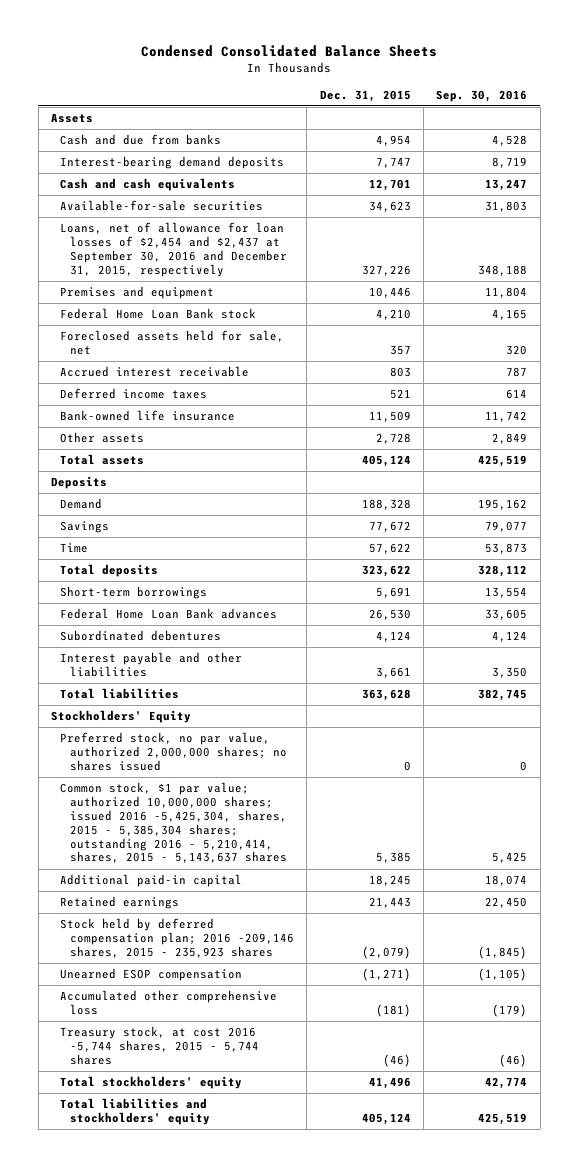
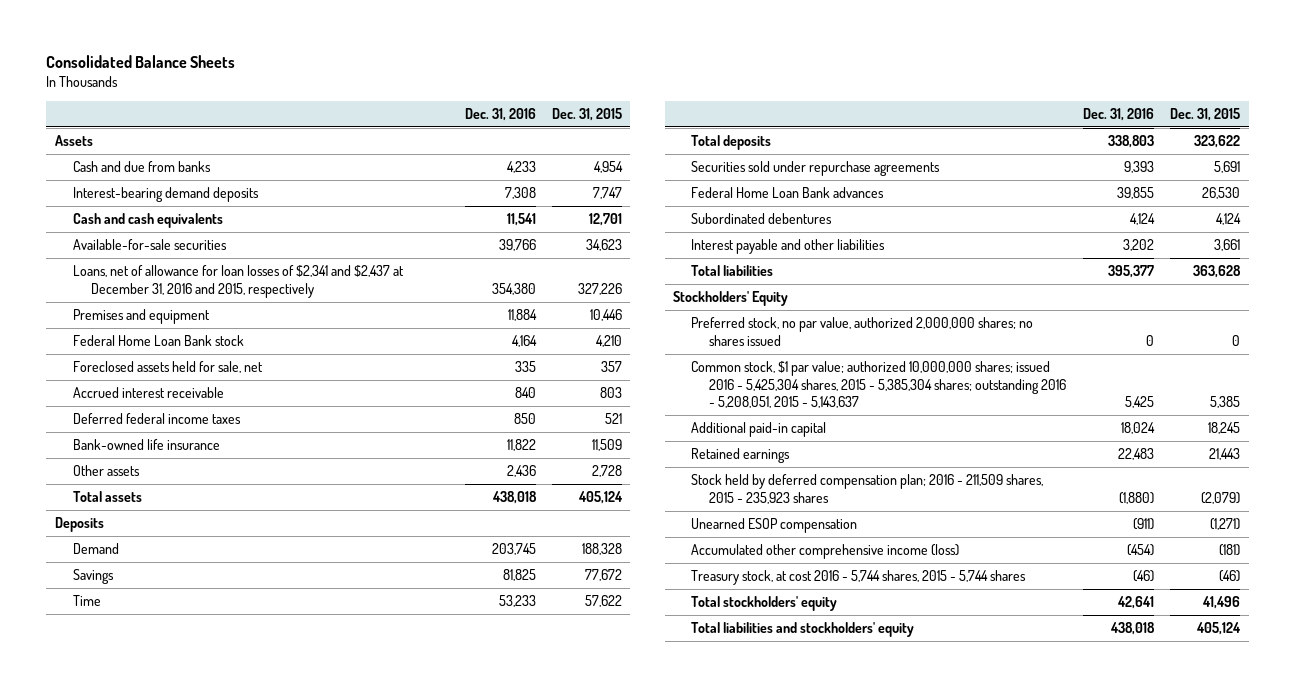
[141,45,438,58] Condensed Consolidated Balance Sheets -> [46,54,236,68] Consolidated Balance Sheets
[436,89,528,102] Sep. 30, 2016 -> none
none -> [464,107,536,121] Dec. 31, 2016
[60,222,288,277] Loans, net of allowance for loan losses of $2,454 and $2,437 at September 30, 2016 and December 31, 2015, respectively -> [72,265,404,298] Loans, net of allowance for loan losses of $2,341 and $2,437 at December 31, 2016 and 2015, respectively
[60,388,208,400] Deferred income taxes -> [72,413,241,425] Deferred federal income taxes
[60,586,208,600] Short-term borrowings -> [691,161,941,177] Securities sold under repurchase agreements
[60,782,288,864] Common stock, $1 par value; authorized 10,000,000 shares; issued 2016 -5,425,304, shares, 2015 - 5,385,304 shares; outstanding 2016 - 5,210,414, shares, 2015 - 5,143,637 shares -> [691,361,1067,409] Common stock, $1 par value; authorized 10,000,000 shares; issued 2016 - 5,425,304 shares, 2015 - 5,385,304 shares; outstanding 2016 - 5,208,051, 2015 - 5,143,637
[60,918,295,958] Stock held by deferred compensation plan; 2016 -209,146 shares, 2015 - 235,923 shares -> [691,474,1044,504] Stock held by deferred compensation plan; 2016 - 211,509 shares, 2015 - 235,923 shares
[60,990,278,1016] Accumulated other comprehensive loss -> [691,544,960,560] Accumulated other comprehensive income (loss)
[60,1026,260,1065] Treasury stock, at cost 2016 -5,744 shares, 2015 - 5,744 shares -> [691,570,1027,586] Treasury stock, at cost 2016 - 5,744 shares, 2015 - 5,744 shares

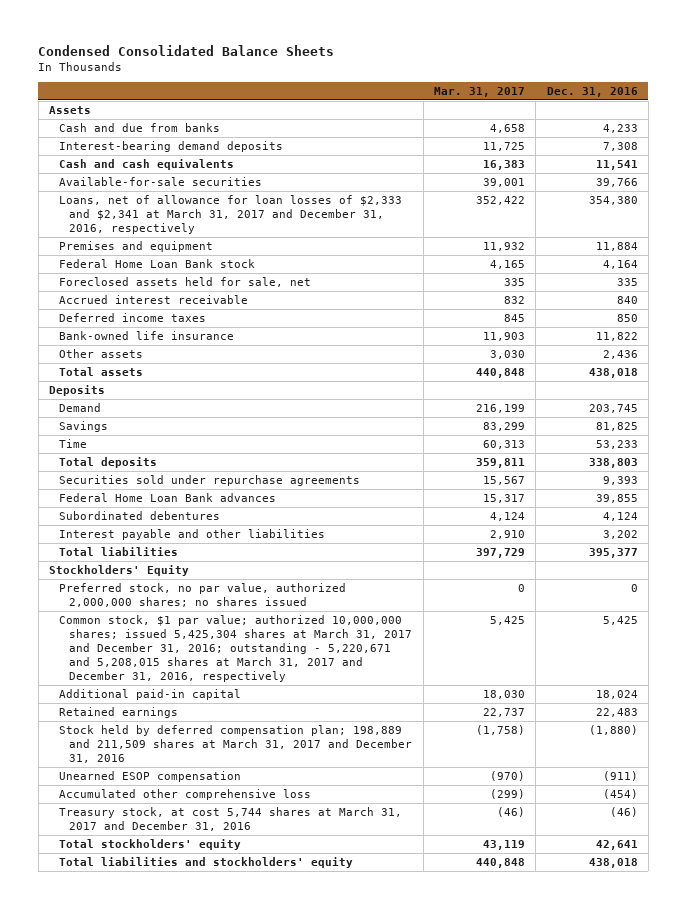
[46,54,236,68] Consolidated Balance Sheets -> [38,44,335,56] Condensed Consolidated Balance Sheets
[552,107,623,121] Dec. 31, 2015 -> none
none -> [433,86,525,97] Mar. 31, 2017
[72,265,404,298] Loans, net of allowance for loan losses of $2,341 and $2,437 at December 31, 2016 and 2015, respectively -> [59,195,403,235] Loans, net of allowance for loan losses of $2,333 and $2,341 at March 31, 2017 and December 31, 2016, respectively
[72,413,241,425] Deferred federal income taxes -> [59,313,207,323] Deferred income taxes
[691,361,1067,409] Common stock, $1 par value; authorized 10,000,000 shares; issued 2016 - 5,425,304 shares, 2015 - 5,385,304 shares; outstanding 2016 - 5,208,051, 2015 - 5,143,637 -> [59,615,413,682] Common stock, $1 par value; authorized 10,000,000 shares; issued 5,425,304 shares at March 31, 2017 and December 31, 2016; outstanding - 5,220,671 and 5,208,015 shares at March 31, 2017 and December 31, 2016, respectively
[691,474,1044,504] Stock held by deferred compensation plan; 2016 - 211,509 shares, 2015 - 235,923 shares -> [59,725,413,764] Stock held by deferred compensation plan; 198,889 and 211,509 shares at March 31, 2017 and December 31, 2016
[691,544,960,560] Accumulated other comprehensive income (loss) -> [59,789,312,801] Accumulated other comprehensive loss
[691,570,1027,586] Treasury stock, at cost 2016 - 5,744 shares, 2015 - 5,744 shares -> [59,807,403,832] Treasury stock, at cost 5,744 shares at March 31, 2017 and December 31, 2016

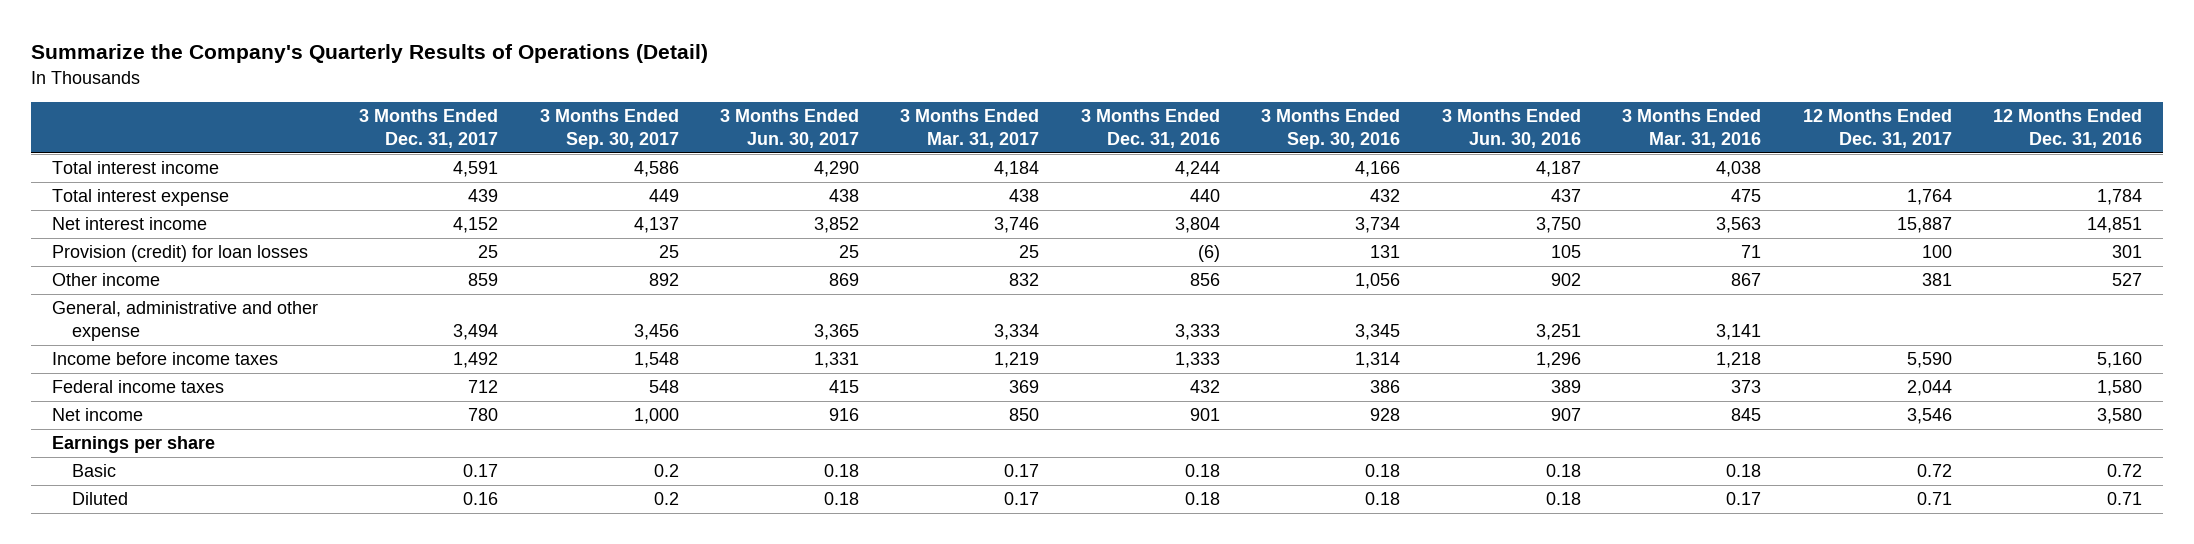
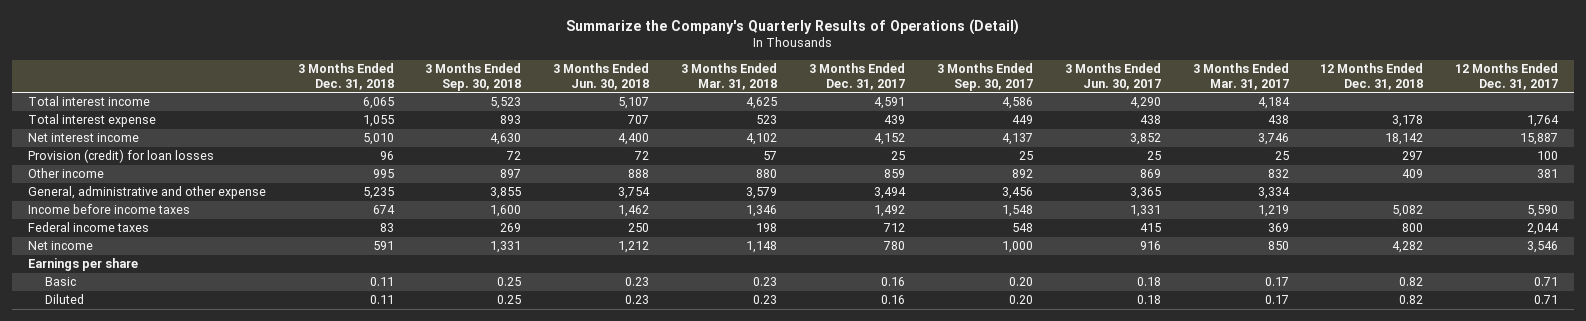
[1080,108,1220,148] 3 Months Ended Dec. 31, 2016 -> none
[1261,108,1401,149] 3 Months Ended Sep. 30, 2016 -> none
[1441,108,1581,148] 3 Months Ended Jun. 30, 2016 -> none
[1622,108,1762,148] 3 Months Ended Mar. 31, 2016 -> none
[1992,108,2142,148] 12 Months Ended Dec. 31, 2016 -> none
none -> [297,63,394,90] 3 Months Ended Dec. 31, 2018
none -> [425,63,522,91] 3 Months Ended Sep. 30, 2018
none -> [553,63,650,90] 3 Months Ended Jun. 30, 2018
none -> [681,63,778,90] 3 Months Ended Mar. 31, 2018
none -> [1320,63,1424,90] 12 Months Ended Dec. 31, 2018
[463,464,499,478] 0.17 -> [880,277,905,287] 0.16
[653,464,679,478] 0.2 -> [1008,277,1033,287] 0.20
[1916,464,1952,478] 0.72 -> [1534,277,1559,287] 0.71
[653,492,679,506] 0.2 -> [1008,295,1033,305] 0.20

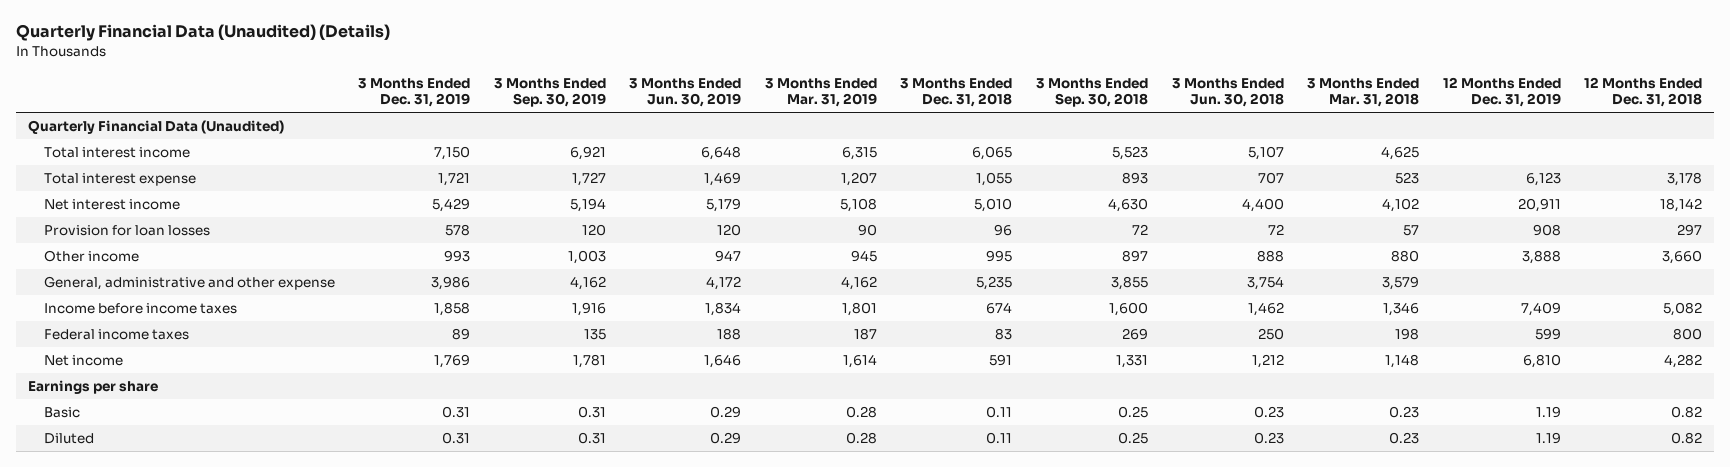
[565,18,1019,35] Summarize the Company's Quarterly Results of Operations (Detail) -> [16,24,391,42] Quarterly Financial Data (Unaudited) (Details)
[808,63,905,90] 3 Months Ended Dec. 31, 2017 -> none
[936,63,1033,91] 3 Months Ended Sep. 30, 2017 -> none
[1064,63,1161,90] 3 Months Ended Jun. 30, 2017 -> none
[1192,63,1289,90] 3 Months Ended Mar. 31, 2017 -> none
[1455,63,1559,90] 12 Months Ended Dec. 31, 2017 -> none
none -> [358,77,471,108] 3 Months Ended Dec. 31, 2019
none -> [493,77,606,108] 3 Months Ended Sep. 30, 2019
none -> [629,77,742,108] 3 Months Ended Jun. 30, 2019
none -> [764,77,877,108] 3 Months Ended Mar. 31, 2019
none -> [1442,76,1561,108] 12 Months Ended Dec. 31, 2019
none -> [27,120,284,135] Quarterly Financial Data (Unaudited)
[27,149,214,164] Provision (credit) for loan losses -> [43,225,210,237] Provision for loan losses
[1402,169,1424,179] 409 -> [1662,250,1703,265] 3,660

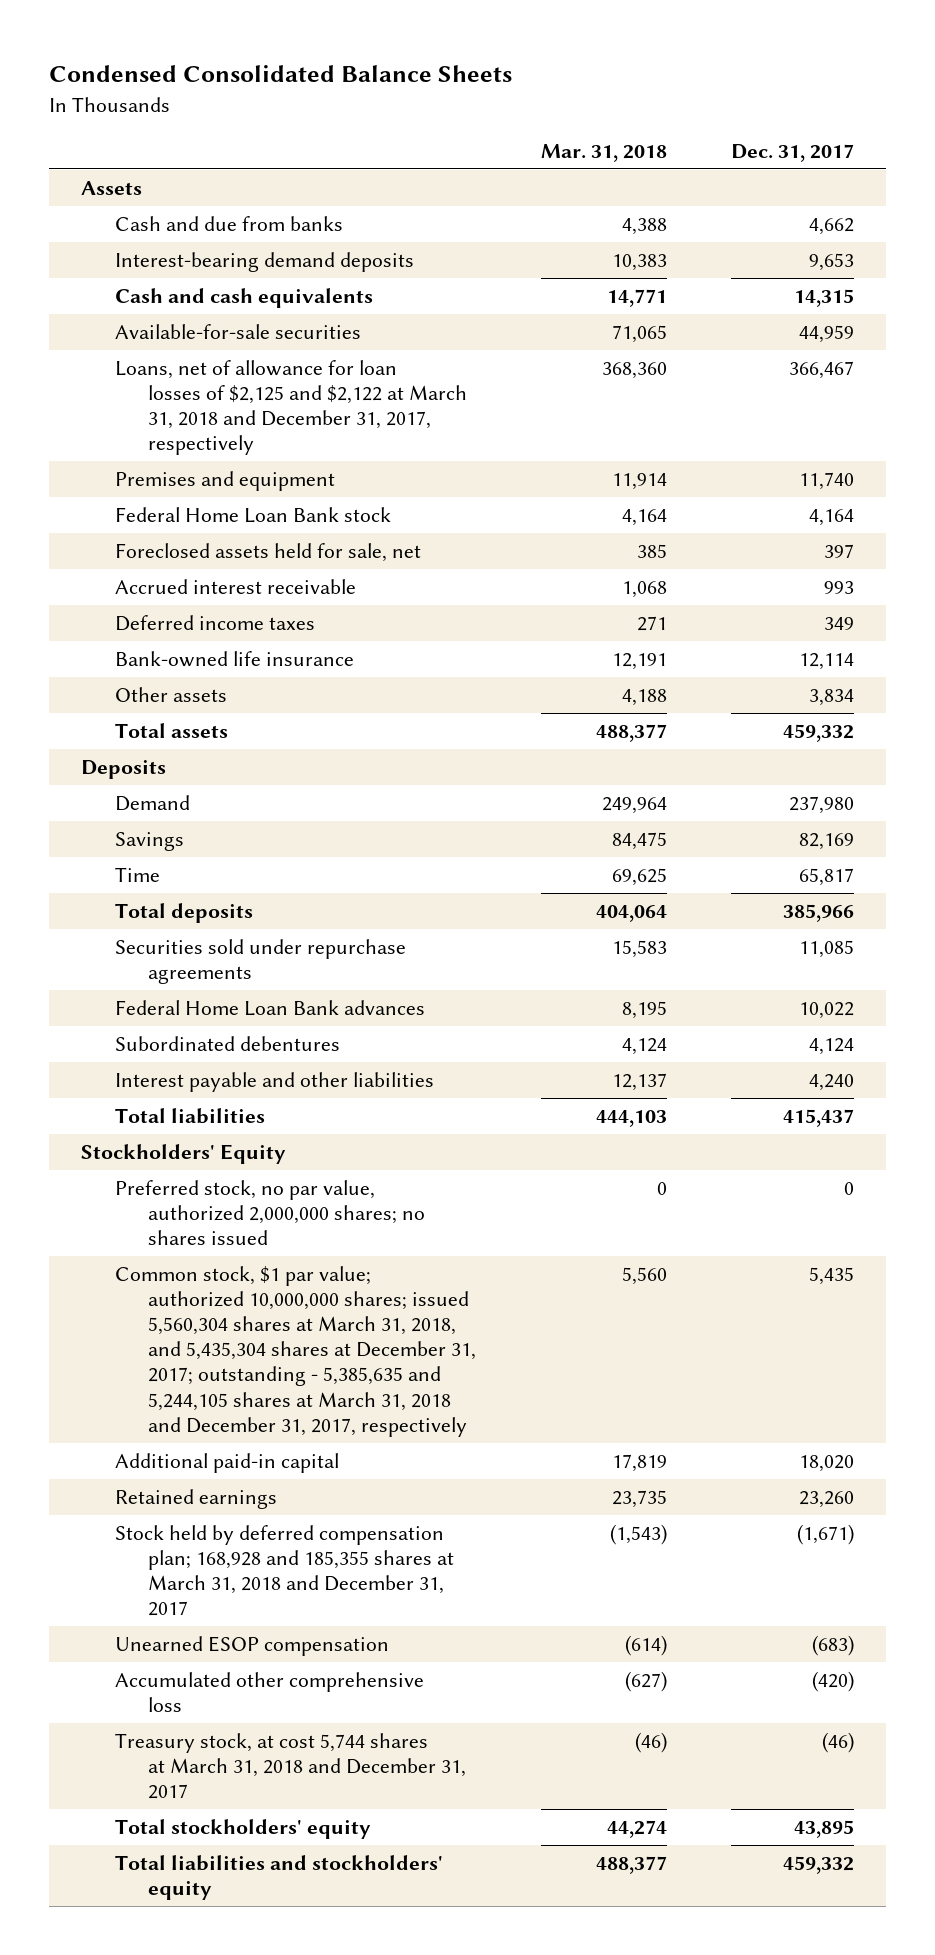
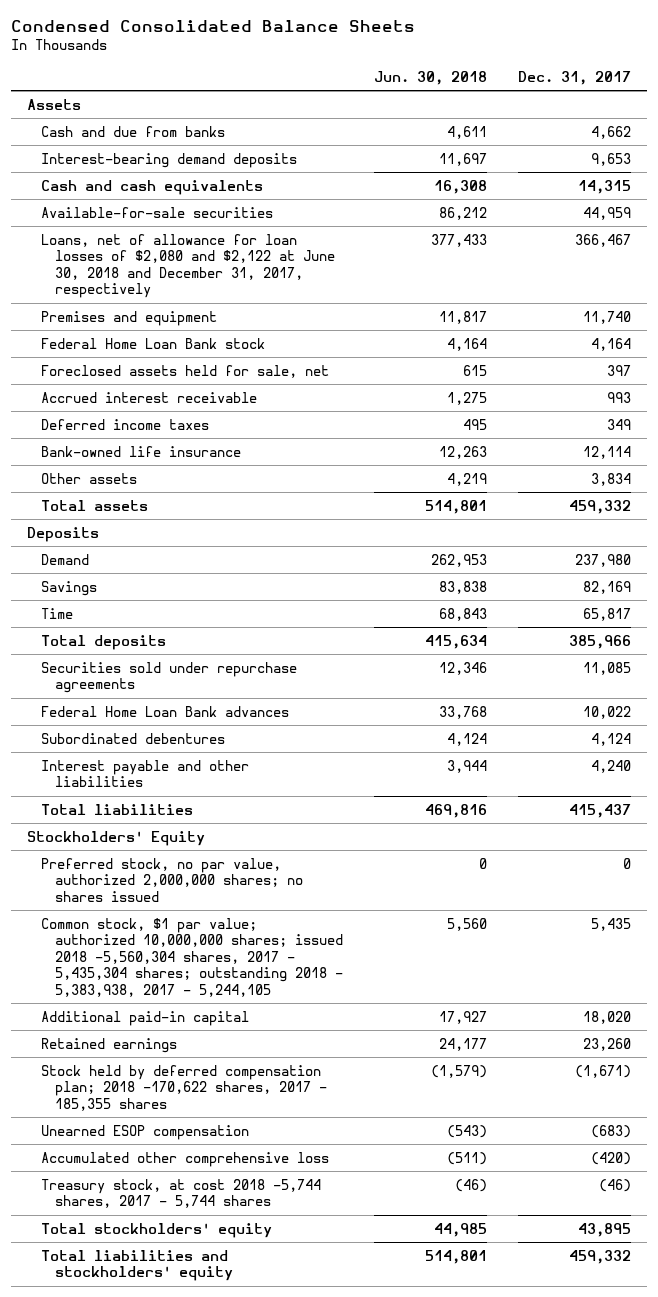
[540,144,667,163] Mar. 31, 2018 -> none
none -> [374,70,488,85] Jun. 30, 2018
[114,359,468,456] Loans, net of allowance for loan losses of $2,125 and $2,122 at March 31, 2018 and December 31, 2017, respectively -> [40,233,336,299] Loans, net of allowance for loan losses of $2,080 and $2,122 at June 30, 2018 and December 31, 2017, respectively
[114,1265,477,1437] Common stock, $1 par value; authorized 10,000,000 shares; issued 5,560,304 shares at March 31, 2018, and 5,435,304 shares at December 31, 2017; outstanding - 5,385,635 and 5,244,105 shares at March 31, 2018 and December 31, 2017, respectively -> [40,917,344,997] Common stock, $1 par value; authorized 10,000,000 shares; issued 2018 -5,560,304 shares, 2017 - 5,435,304 shares; outstanding 2018 - 5,383,938, 2017 - 5,244,105
[114,1524,455,1617] Stock held by deferred compensation plan; 168,928 and 185,355 shares at March 31, 2018 and December 31, 2017 -> [40,1064,328,1111] Stock held by deferred compensation plan; 2018 -170,622 shares, 2017 - 185,355 shares
[114,1732,467,1800] Treasury stock, at cost 5,744 shares at March 31, 2018 and December 31, 2017 -> [40,1178,321,1209] Treasury stock, at cost 2018 -5,744 shares, 2017 - 5,744 shares

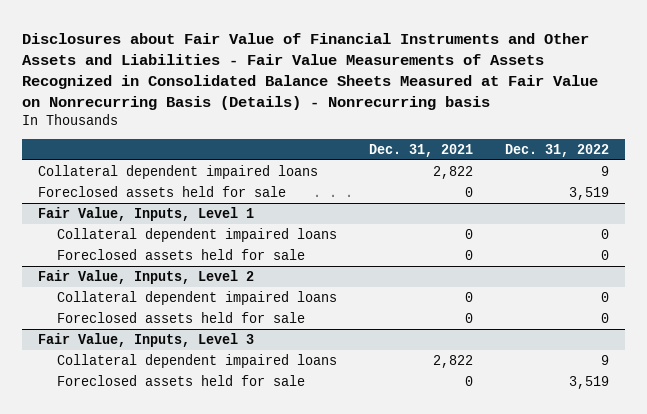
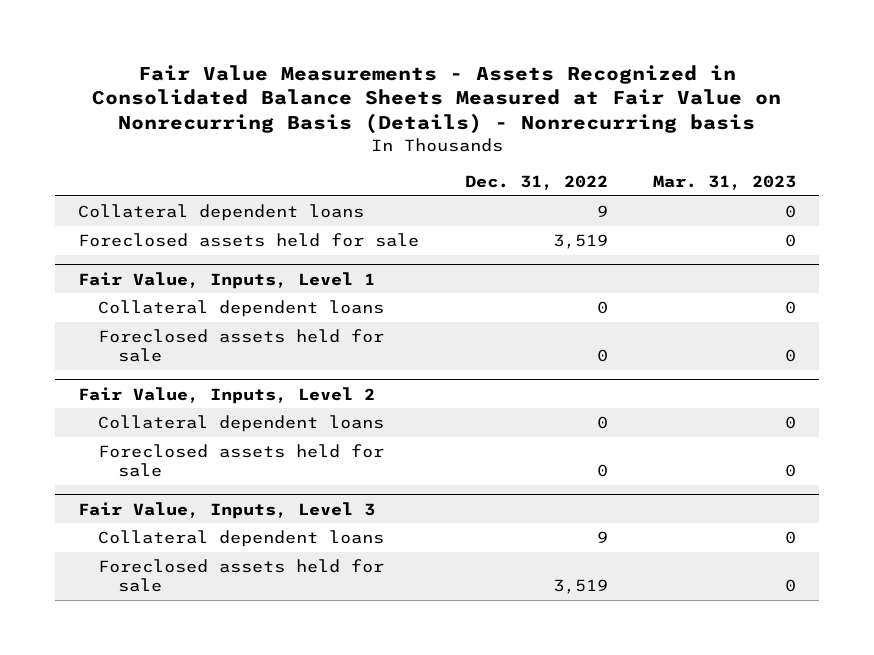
[22,32,599,110] Disclosures about Fair Value of Financial Instruments and Other Assets and Liabilities - Fair Value Measurements of Assets Recognized in Consolidated Balance Sheets Measured at Fair Value on Nonrecurring Basis (Details) - Nonrecurring basis -> [92,64,782,135] Fair Value Measurements - Assets Recognized in Consolidated Balance Sheets Measured at Fair Value on Nonrecurring Basis (Details) - Nonrecurring basis
[368,143,473,157] Dec. 31, 2021 -> none
none -> [653,175,797,191] Mar. 31, 2023
[38,164,319,179] Collateral dependent impaired loans -> [77,203,364,221] Collateral dependent loans
[57,227,338,242] Collateral dependent impaired loans -> [97,299,384,317] Collateral dependent loans
[57,290,338,305] Collateral dependent impaired loans -> [97,414,384,432] Collateral dependent loans
[57,353,338,368] Collateral dependent impaired loans -> [97,529,384,547] Collateral dependent loans

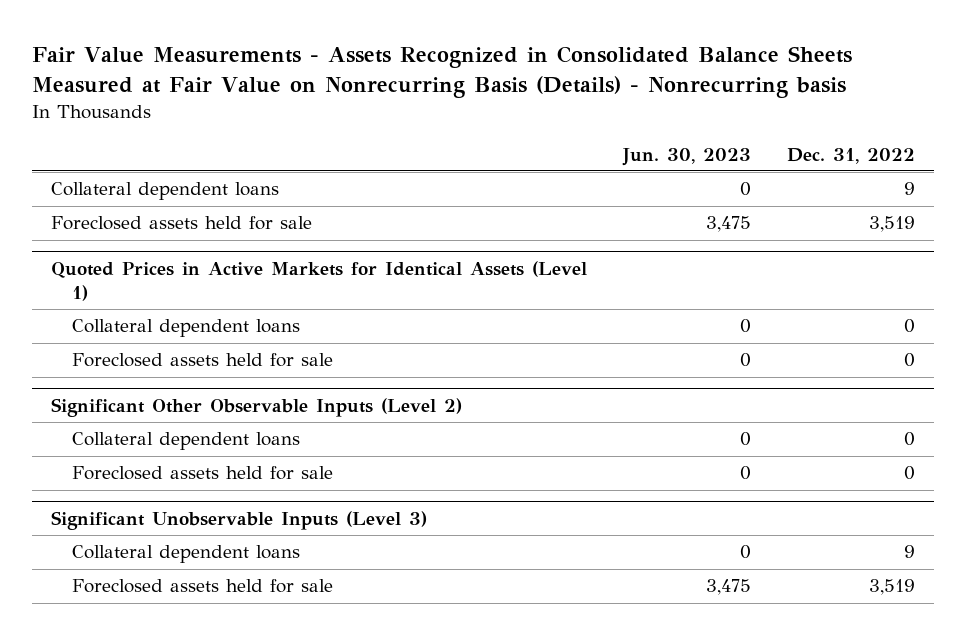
[653,175,797,191] Mar. 31, 2023 -> none
none -> [621,147,751,166] Jun. 30, 2023
[77,271,375,289] Fair Value, Inputs, Level 1 -> [50,261,587,301] Quoted Prices in Active Markets for Identical Assets (Level 1)
[77,386,375,404] Fair Value, Inputs, Level 2 -> [50,398,462,418] Significant Other Observable Inputs (Level 2)
[77,501,375,519] Fair Value, Inputs, Level 3 -> [50,511,427,531] Significant Unobservable Inputs (Level 3)

